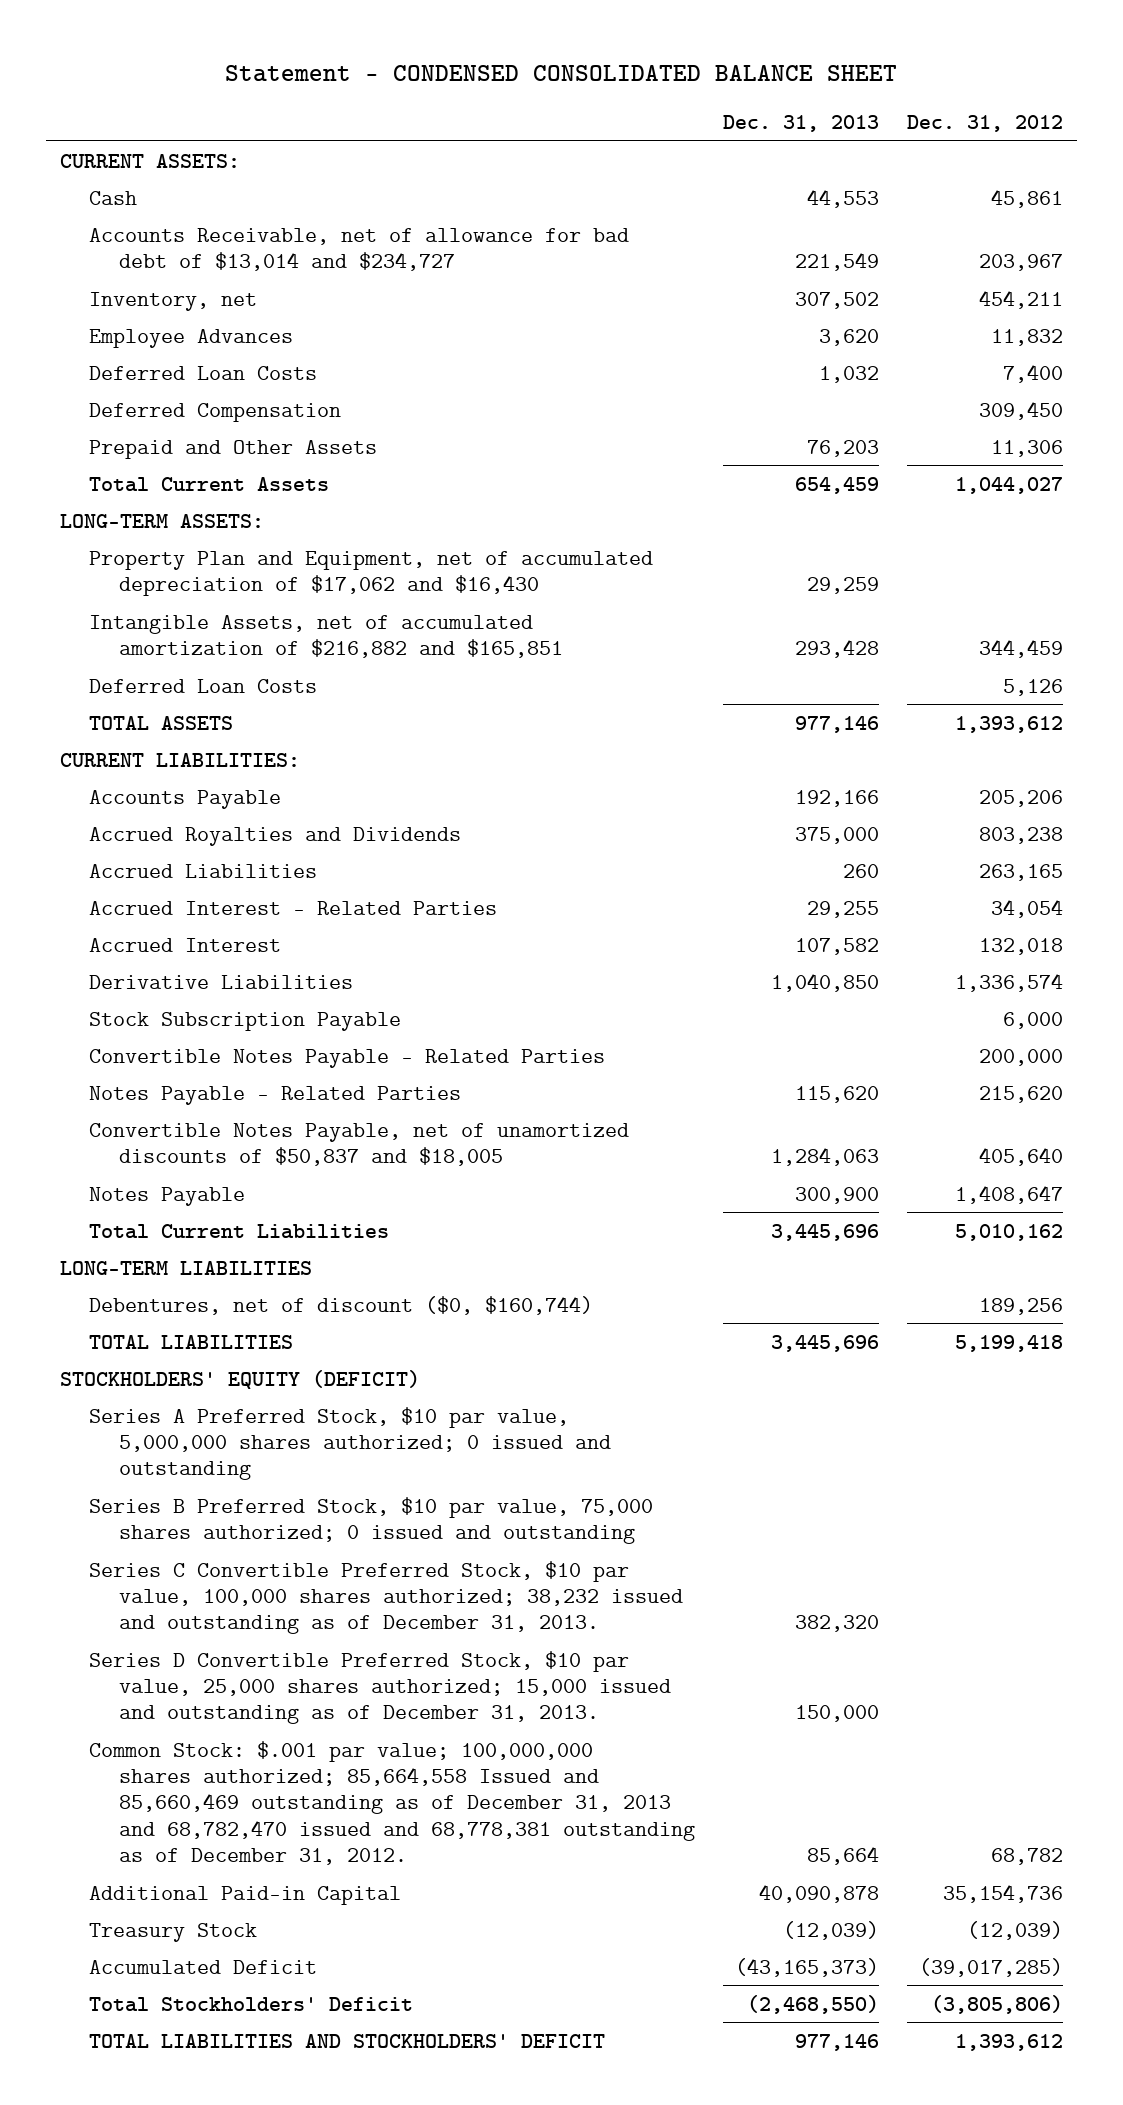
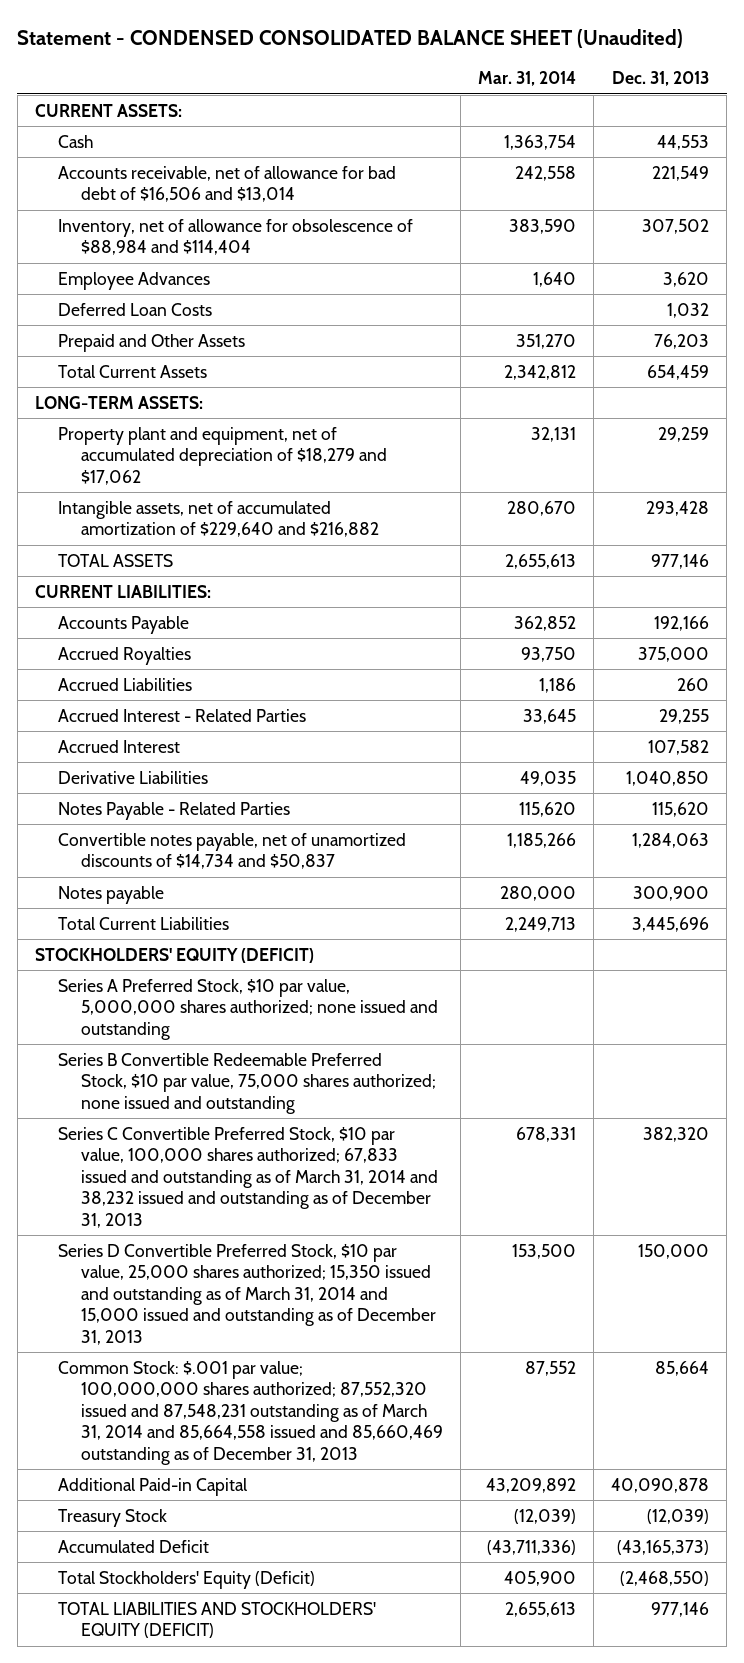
[225,64,898,82] Statement - CONDENSED CONSOLIDATED BALANCE SHEET -> [17,28,684,48] Statement - CONDENSED CONSOLIDATED BALANCE SHEET (Unaudited)
[907,114,1064,132] Dec. 31, 2012 -> none
none -> [478,71,577,87] Mar. 31, 2014
[89,227,630,272] Accounts Receivable, net of allowance for bad debt of $13,014 and $234,727 -> [58,165,397,203] Accounts receivable, net of allowance for bad debt of $16,506 and $13,014
[89,291,258,311] Inventory, net -> [58,218,414,256] Inventory, net of allowance for obsolescence of $88,984 and $114,404
[89,402,342,422] Deferred Compensation -> none
[89,678,318,693] Deferred Loan Costs -> none
[89,550,654,597] Property Plan and Equipment, net of accumulated depreciation of $17,062 and $16,430 -> [58,426,388,485] Property plant and equipment, net of accumulated depreciation of $18,279 and $17,062
[89,614,563,659] Intangible Assets, net of accumulated amortization of $216,882 and $165,851 -> [58,500,380,538] Intangible assets, net of accumulated amortization of $229,640 and $216,882
[89,826,462,846] Accrued Royalties and Dividends -> [58,646,192,665] Accrued Royalties
[89,1011,402,1031] Stock Subscription Payable -> none
[89,1048,606,1068] Convertible Notes Payable - Related Parties -> none
[89,1122,630,1167] Convertible Notes Payable, net of unamortized discounts of $50,837 and $18,005 -> [58,832,407,870] Convertible notes payable, net of unamortized discounts of $14,734 and $50,837
[89,1186,246,1206] Notes Payable -> [58,885,165,904] Notes payable
[59,1260,312,1275] LONG-TERM LIABILITIES -> none
[89,1295,594,1315] Debentures, net of discount ($0, $160,744) -> none
[89,1334,294,1349] TOTAL LIABILITIES -> none
[89,1406,611,1481] Series A Preferred Stock, $10 par value, 5,000,000 shares authorized; 0 issued and outstanding -> [58,978,439,1040] Series A Preferred Stock, $10 par value, 5,000,000 shares authorized; none issued and outstanding
[89,1496,654,1545] Series B Preferred Stock, $10 par value, 75,000 shares authorized; 0 issued and outstanding -> [58,1052,437,1114] Series B Convertible Redeemable Preferred Stock, $10 par value, 75,000 shares authorized; none issued and outstanding
[89,1560,683,1635] Series C Convertible Preferred Stock, $10 par value, 100,000 shares authorized; 38,232 issued and outstanding as of December 31, 2013. -> [58,1126,439,1228] Series C Convertible Preferred Stock, $10 par value, 100,000 shares authorized; 67,833 issued and outstanding as of March 31, 2014 and 38,232 issued and outstanding as of December 31, 2013
[89,1650,671,1725] Series D Convertible Preferred Stock, $10 par value, 25,000 shares authorized; 15,000 issued and outstanding as of December 31, 2013. -> [58,1243,437,1345] Series D Convertible Preferred Stock, $10 par value, 25,000 shares authorized; 15,350 issued and outstanding as of March 31, 2014 and 15,000 issued and outstanding as of December 31, 2013
[89,1740,695,1866] Common Stock: $.001 par value; 100,000,000 shares authorized; 85,664,558 Issued and 85,660,469 outstanding as of December 31, 2013 and 68,782,470 issued and 68,778,381 outstanding as of December 31, 2012. -> [58,1360,444,1465] Common Stock: $.001 par value; 100,000,000 shares authorized; 87,552,320 issued and 87,548,231 outstanding as of March 31, 2014 and 85,664,558 issued and 85,660,469 outstanding as of December 31, 2013
[89,1996,414,2012] Total Stockholders' Deficit -> [58,1570,316,1589] Total Stockholders' Equity (Deficit)
[89,2033,606,2048] TOTAL LIABILITIES AND STOCKHOLDERS' DEFICIT -> [58,1601,377,1639] TOTAL LIABILITIES AND STOCKHOLDERS' EQUITY (DEFICIT)

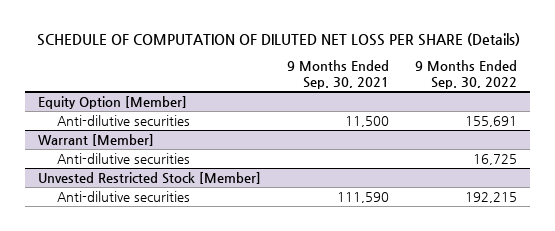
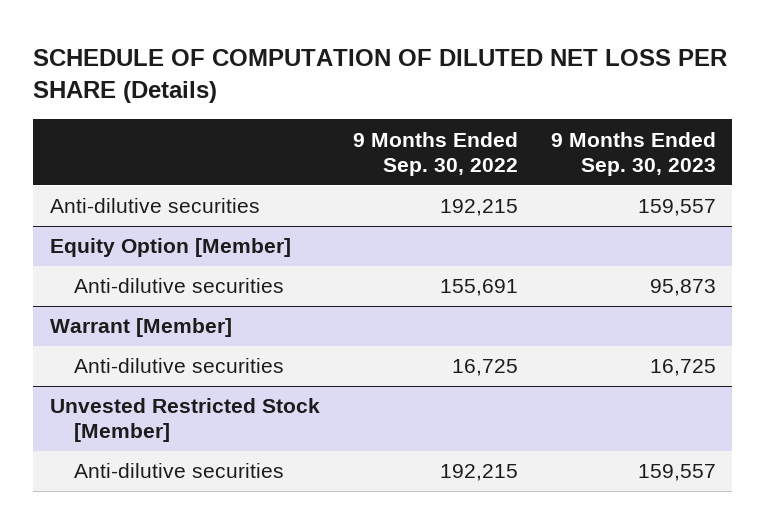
[287,60,390,90] 9 Months Ended Sep. 30, 2021 -> none
none -> [550,131,716,176] 9 Months Ended Sep. 30, 2023
none -> [49,198,260,214] Anti-dilutive securities

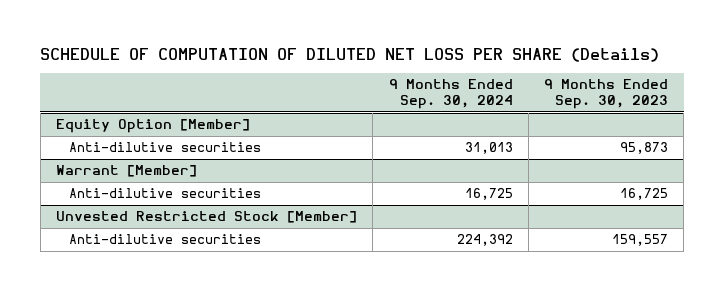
[352,131,518,176] 9 Months Ended Sep. 30, 2022 -> none
none -> [388,79,513,110] 9 Months Ended Sep. 30, 2024
[49,198,260,214] Anti-dilutive securities -> none

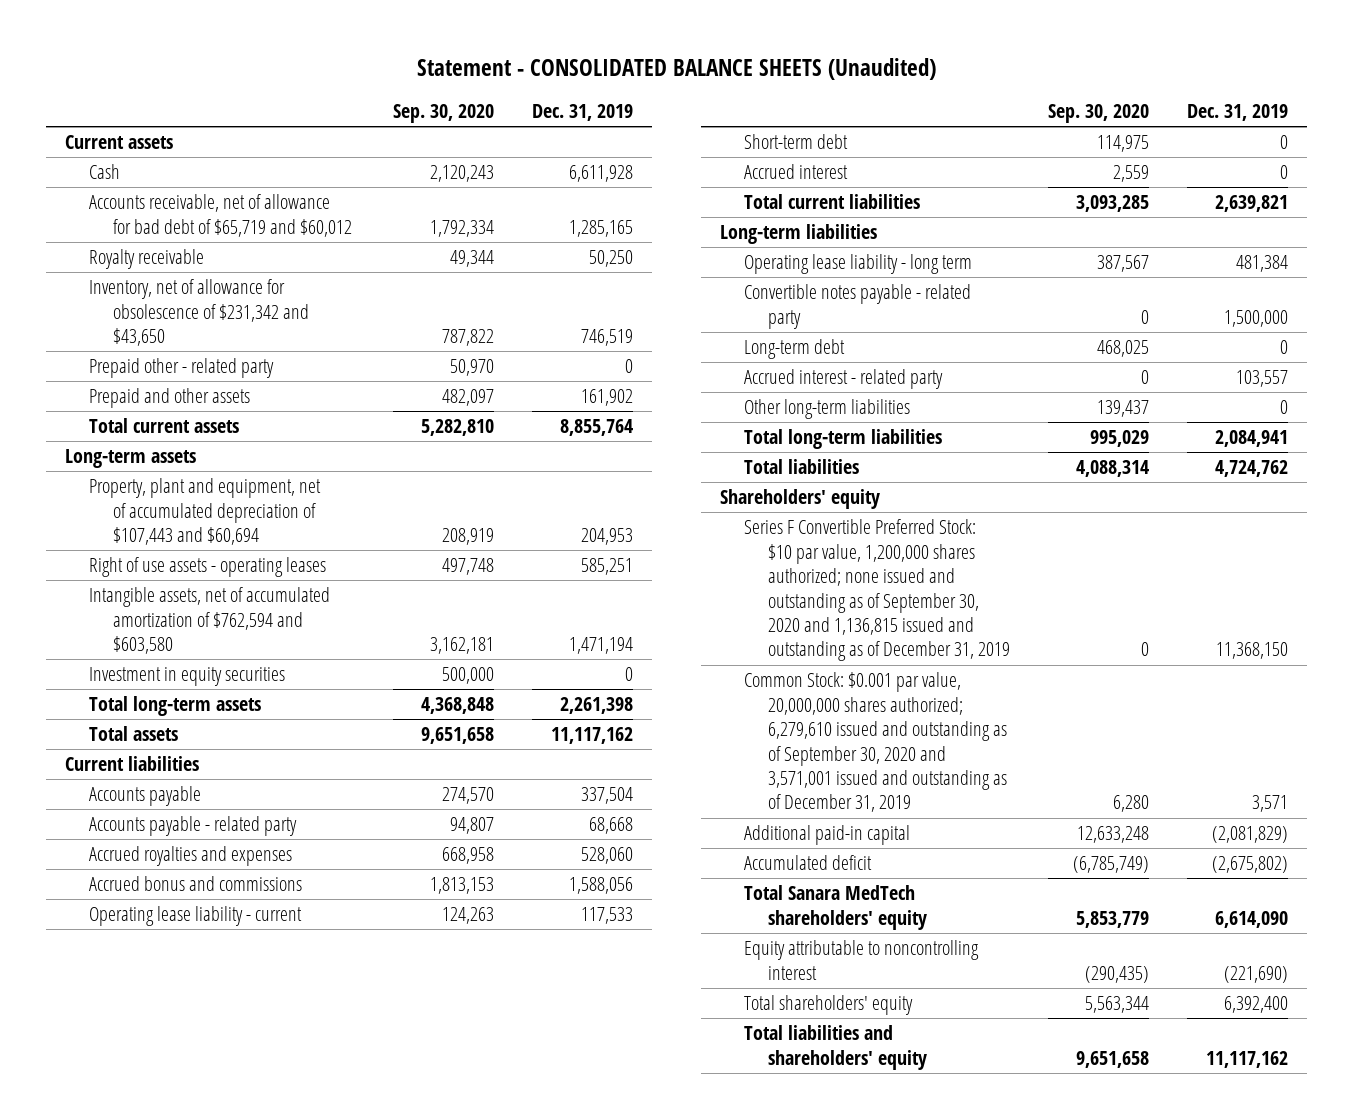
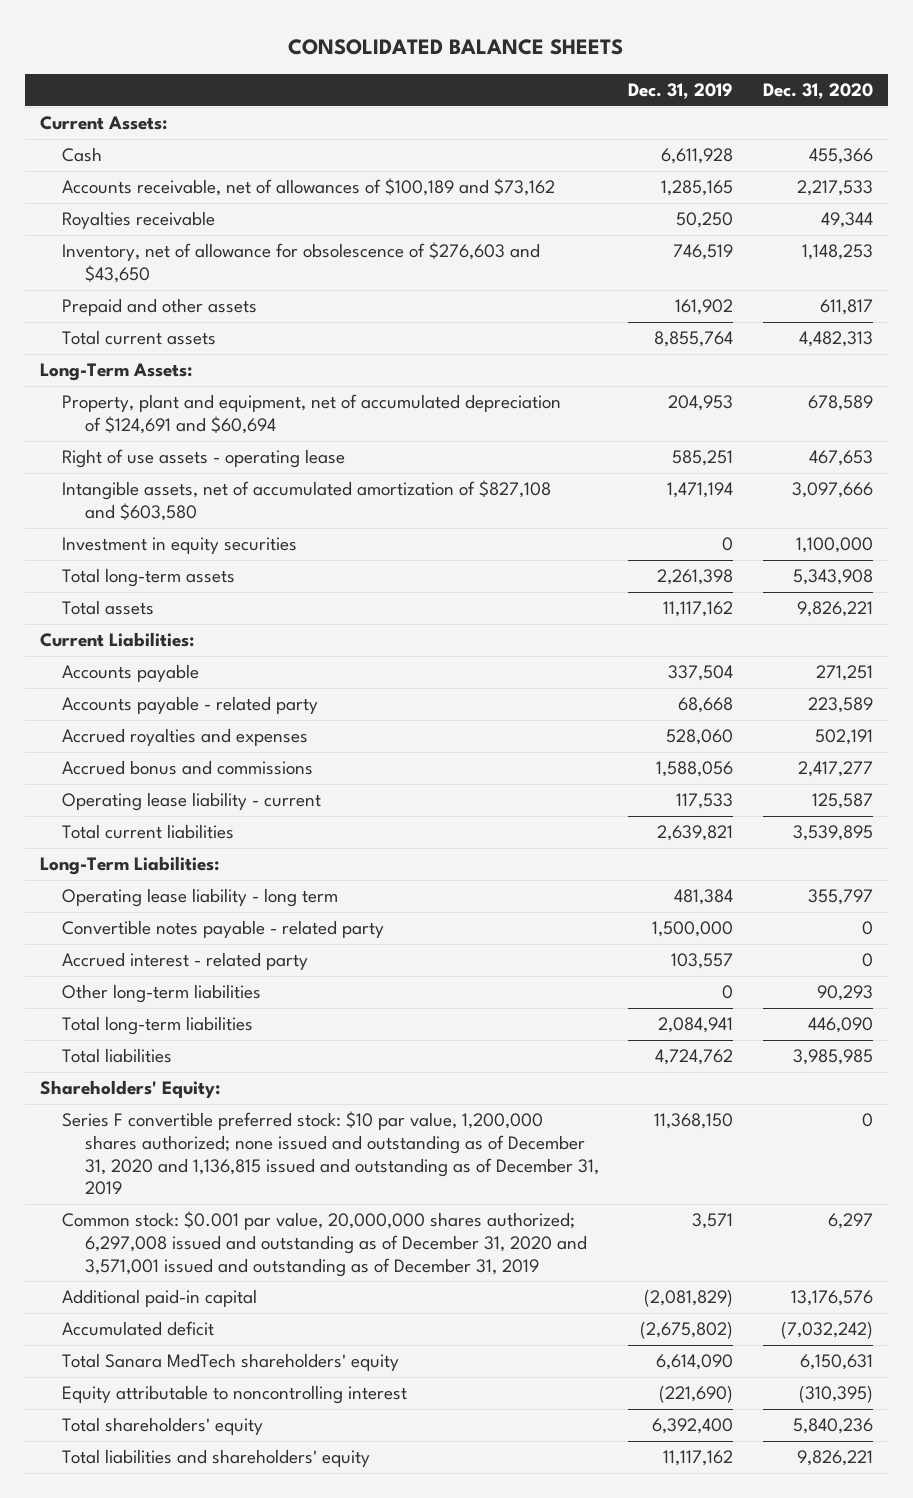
[417,58,937,81] Statement - CONSOLIDATED BALANCE SHEETS (Unaudited) -> [288,39,624,56] CONSOLIDATED BALANCE SHEETS
[393,104,495,124] Sep. 30, 2020 -> none
none -> [763,82,874,99] Dec. 31, 2020
[65,135,174,150] Current assets -> [39,116,167,131] Current Assets:
[89,358,275,379] Prepaid other - related party -> none
[89,194,352,237] Accounts receivable, net of allowance for bad debt of $65,719 and $60,012 -> [62,178,556,197] Accounts receivable, net of allowances of $100,189 and $73,162
[89,249,205,270] Royalty receivable -> [62,211,216,230] Royalties receivable
[89,279,309,347] Inventory, net of allowance for obsolescence of $231,342 and $43,650 -> [62,242,541,283] Inventory, net of allowance for obsolescence of $276,603 and $43,650
[65,449,197,469] Long-term assets -> [39,363,192,382] Long-Term Assets:
[89,478,322,546] Property, plant and equipment, net of accumulated depreciation of $107,443 and $60,694 -> [62,394,562,434] Property, plant and equipment, net of accumulated depreciation of $124,691 and $60,694
[89,557,327,578] Right of use assets - operating leases -> [62,449,346,469] Right of use assets - operating lease
[89,587,331,655] Intangible assets, net of accumulated amortization of $762,594 and $603,580 -> [62,480,552,521] Intangible assets, net of accumulated amortization of $827,108 and $603,580
[65,756,200,772] Current liabilities -> [39,632,194,648] Current Liabilities:
[743,134,848,150] Short-term debt -> none
[743,164,848,180] Accrued interest -> none
[719,224,877,245] Long-term liabilities -> [39,856,219,876] Long-Term Liabilities:
[743,339,845,360] Long-term debt -> none
[719,489,880,510] Shareholders' equity -> [39,1080,220,1099] Shareholders' Equity:
[743,519,1010,662] Series F Convertible Preferred Stock: $10 par value, 1,200,000 shares authorized; none issued and outstanding as of September 30, 2020 and 1,136,815 issued and outstanding as of December 31, 2019 -> [62,1111,599,1196] Series F convertible preferred stock: $10 par value, 1,200,000 shares authorized; none issued and outstanding as of December 31, 2020 and 1,136,815 issued and outstanding as of December 31, 2019
[743,672,1007,813] Common Stock: $0.001 par value, 20,000,000 shares authorized; 6,279,610 issued and outstanding as of September 30, 2020 and 3,571,001 issued and outstanding as of December 31, 2019 -> [62,1211,587,1277] Common stock: $0.001 par value, 20,000,000 shares authorized; 6,297,008 issued and outstanding as of December 31, 2020 and 3,571,001 issued and outstanding as of December 31, 2019

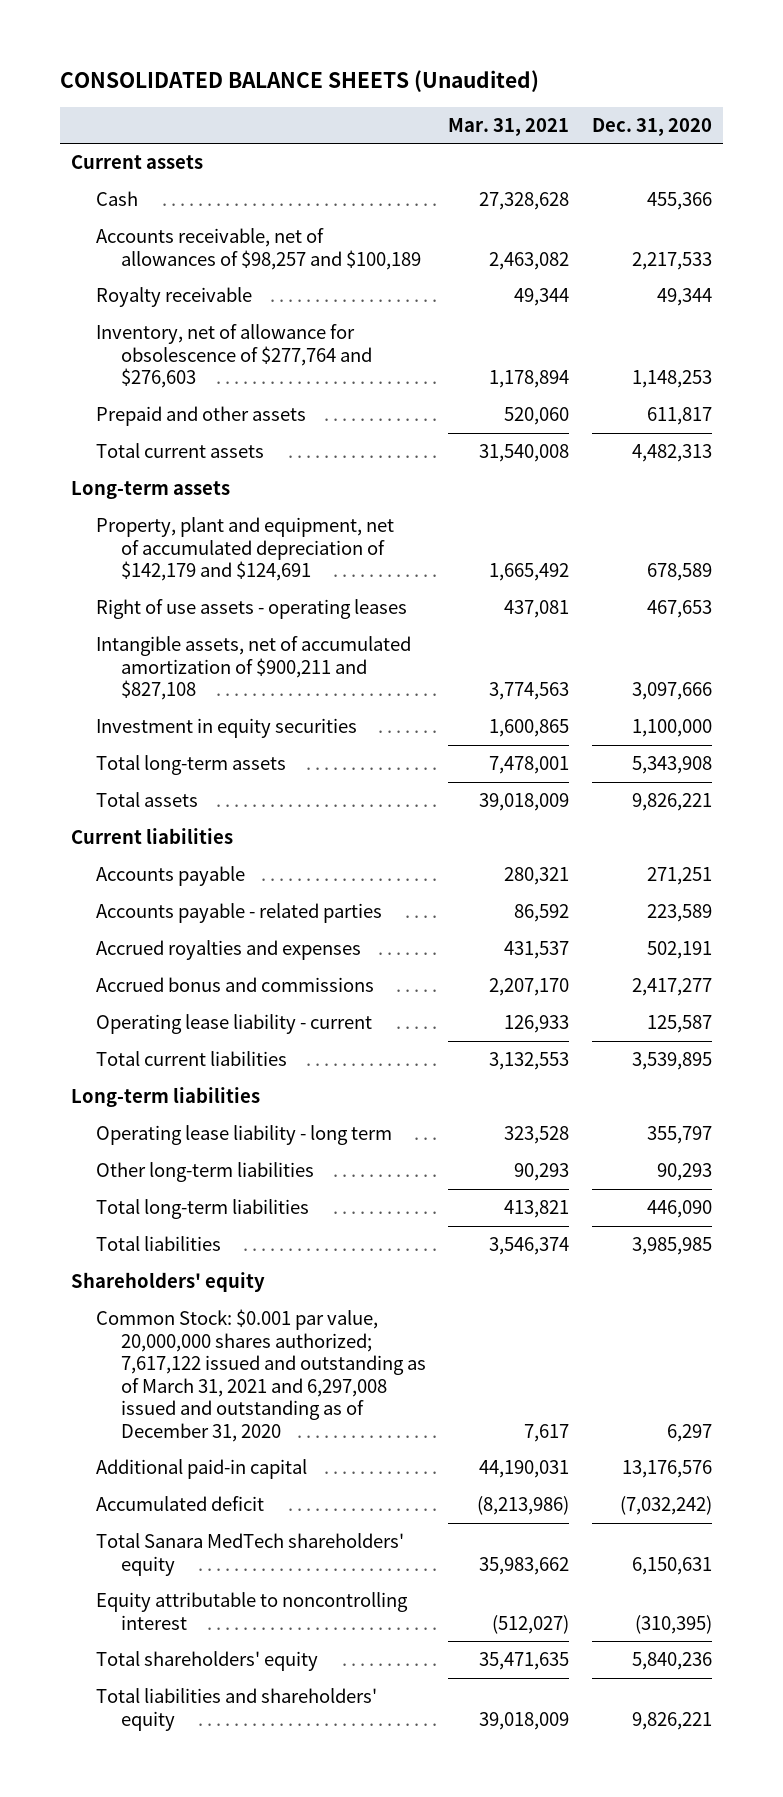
[288,39,624,56] CONSOLIDATED BALANCE SHEETS -> [59,70,539,93] CONSOLIDATED BALANCE SHEETS (Unaudited)
[628,82,734,99] Dec. 31, 2019 -> none
none -> [448,117,570,136] Mar. 31, 2021
[39,116,167,131] Current Assets: -> [70,155,203,170] Current assets
[62,178,556,197] Accounts receivable, net of allowances of $100,189 and $73,162 -> [95,228,421,270] Accounts receivable, net of allowances of $98,257 and $100,189
[62,211,216,230] Royalties receivable -> [95,287,252,308] Royalty receivable
[62,242,541,283] Inventory, net of allowance for obsolescence of $276,603 and $43,650 -> [95,324,372,389] Inventory, net of allowance for obsolescence of $277,764 and $276,603
[39,363,192,382] Long-Term Assets: -> [70,481,230,500] Long-term assets
[62,394,562,434] Property, plant and equipment, net of accumulated depreciation of $124,691 and $60,694 -> [95,517,394,582] Property, plant and equipment, net of accumulated depreciation of $142,179 and $124,691
[62,449,346,469] Right of use assets - operating lease -> [95,599,407,620] Right of use assets - operating leases
[62,480,552,521] Intangible assets, net of accumulated amortization of $827,108 and $603,580 -> [95,636,411,701] Intangible assets, net of accumulated amortization of $900,211 and $827,108
[39,632,194,648] Current Liabilities: -> [70,828,233,845] Current liabilities
[62,696,319,715] Accounts payable - related party -> [95,903,382,924] Accounts payable - related parties
[39,856,219,876] Long-Term Liabilities: -> [70,1087,260,1108] Long-term liabilities
[62,920,385,939] Convertible notes payable - related party -> none
[62,952,309,971] Accrued interest - related party -> none
[62,1111,599,1196] Series F convertible preferred stock: $10 par value, 1,200,000 shares authorized; none issued and outstanding as of December 31, 2020 and 1,136,815 issued and outstanding as of December 31, 2019 -> none
[39,1080,220,1099] Shareholders' Equity: -> [70,1272,265,1293] Shareholders' equity
[62,1211,587,1277] Common stock: $0.001 par value, 20,000,000 shares authorized; 6,297,008 issued and outstanding as of December 31, 2020 and 3,571,001 issued and outstanding as of December 31, 2019 -> [95,1309,426,1442] Common Stock: $0.001 par value, 20,000,000 shares authorized; 7,617,122 issued and outstanding as of March 31, 2021 and 6,297,008 issued and outstanding as of December 31, 2020

